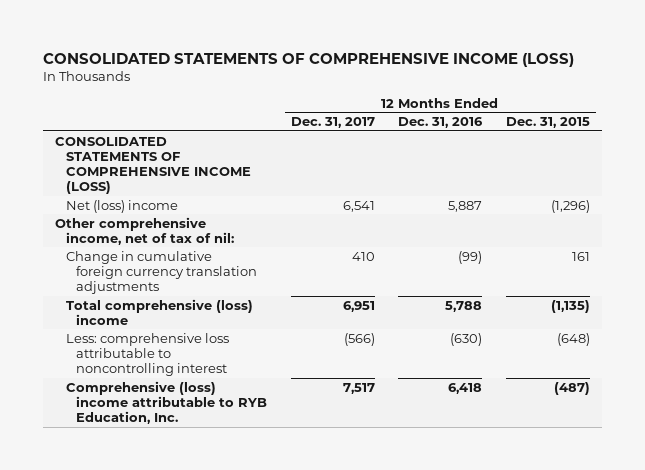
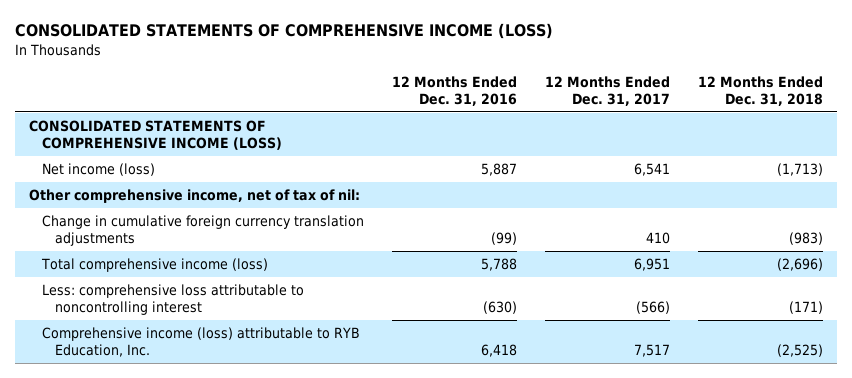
[506,116,591,128] Dec. 31, 2015 -> none
none -> [698,76,824,106] 12 Months Ended Dec. 31, 2018
[65,199,178,213] Net (loss) income -> [41,163,155,177] Net income (loss)
[65,298,253,325] Total comprehensive (loss) income -> [40,258,268,273] Total comprehensive income (loss)
[65,380,268,424] Comprehensive (loss) income attributable to RYB Education, Inc. -> [41,327,360,357] Comprehensive income (loss) attributable to RYB Education, Inc.

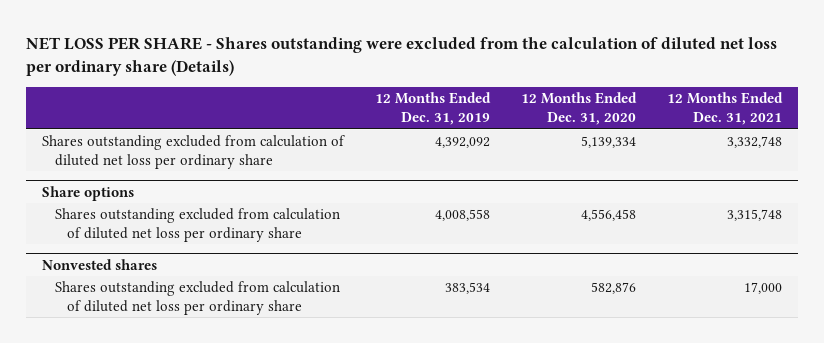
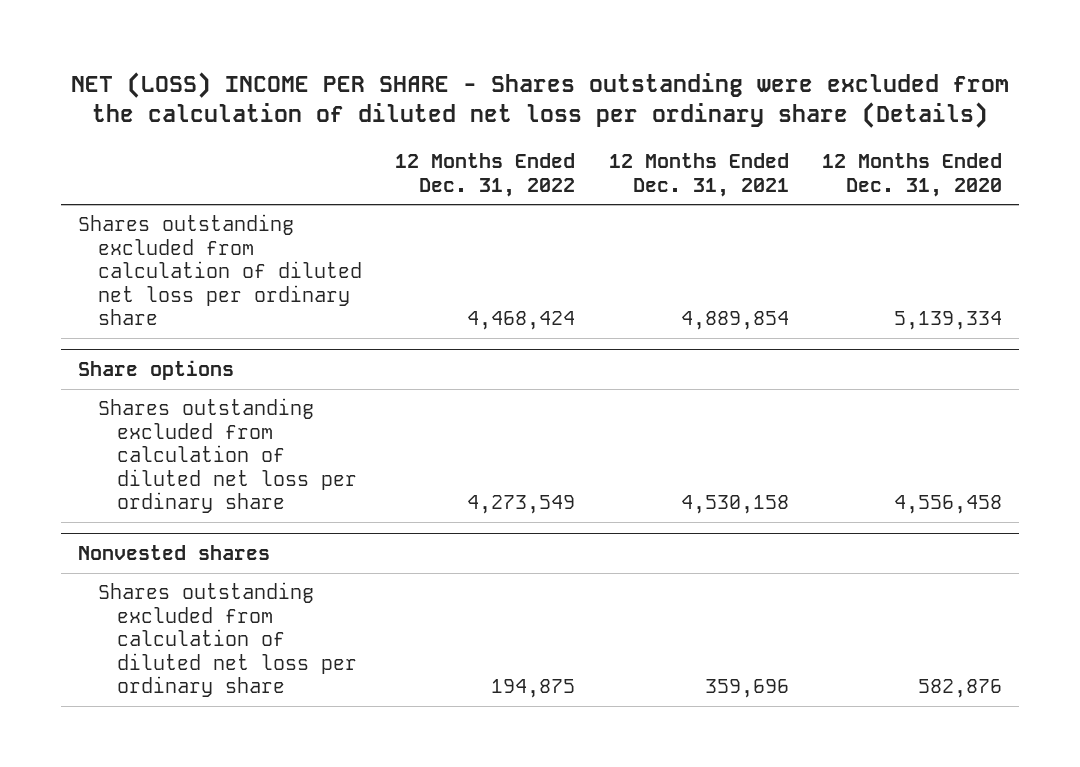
[26,37,778,77] NET LOSS PER SHARE - Shares outstanding were excluded from the calculation of diluted net loss per ordinary share (Details) -> [70,71,1009,129] NET (LOSS) INCOME PER SHARE - Shares outstanding were excluded from the calculation of diluted net loss per ordinary share (Details)
[374,92,491,126] 12 Months Ended Dec. 31, 2019 -> none
none -> [395,153,576,197] 12 Months Ended Dec. 31, 2022
[727,136,783,149] 3,332,748 -> [680,311,789,331] 4,889,854
[727,209,783,222] 3,315,748 -> [680,495,789,515] 4,530,158
[744,282,783,295] 17,000 -> [704,679,789,699] 359,696

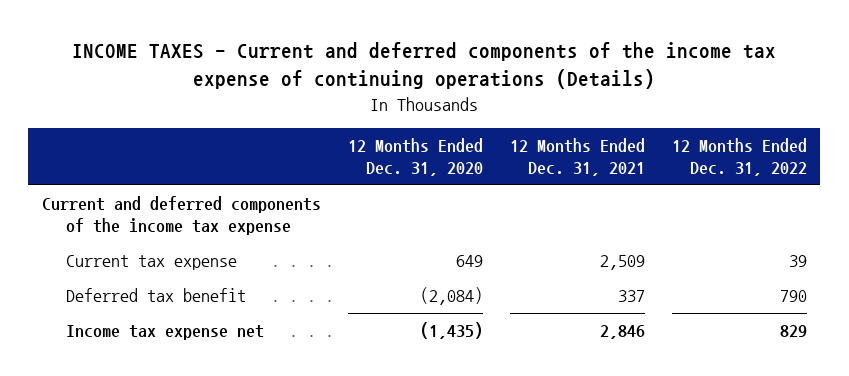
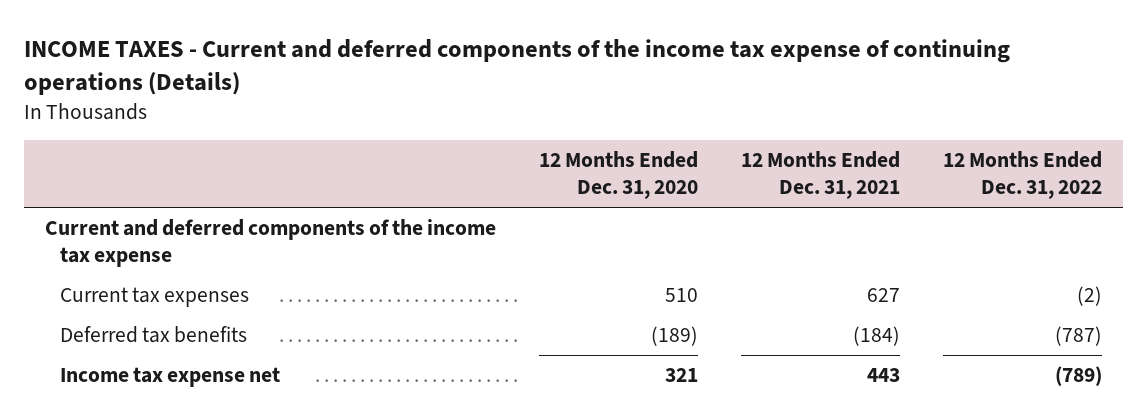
[66,255,238,271] Current tax expense -> [60,286,250,307] Current tax expenses
[455,255,483,268] 649 -> [665,287,699,302] 510
[599,255,645,271] 2,509 -> [866,287,900,302] 627
[788,255,807,268] 39 -> [1076,285,1102,306] (2)
[66,288,247,303] Deferred tax benefit -> [60,325,248,343] Deferred tax benefits
[419,287,483,306] (2,084) -> [651,325,699,346] (189)
[617,290,645,303] 337 -> [852,325,900,346] (184)
[779,290,807,303] 790 -> [1054,325,1102,346] (787)
[419,322,483,340] (1,435) -> [665,367,699,382] 321
[599,325,645,340] 2,846 -> [866,367,900,382] 443
[779,325,807,338] 829 -> [1054,365,1102,386] (789)

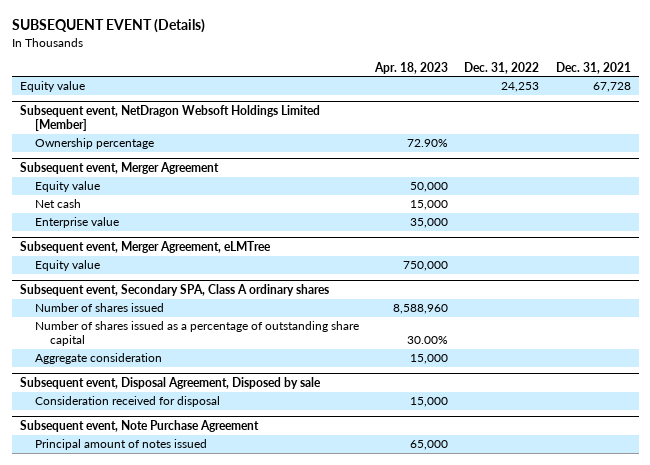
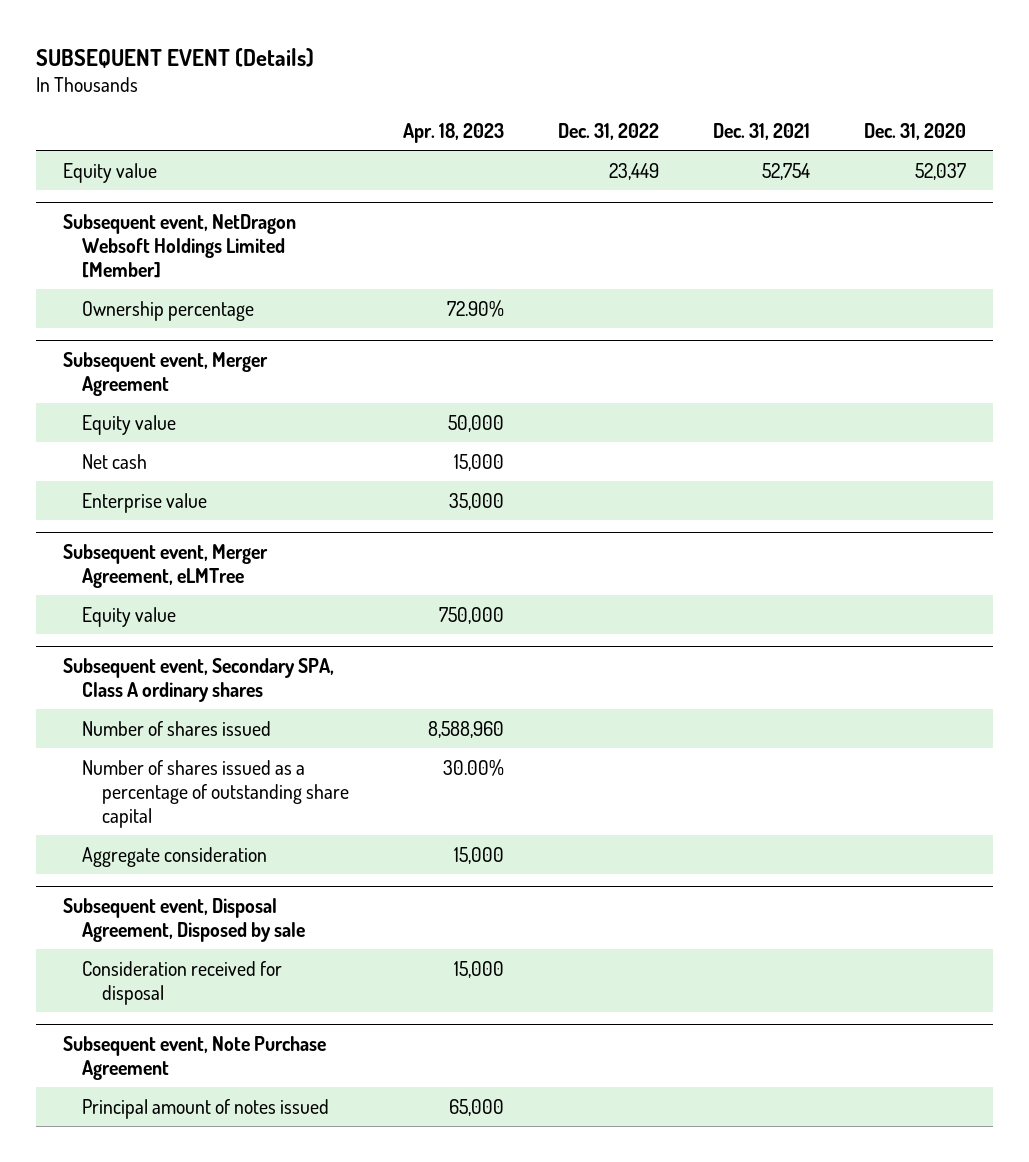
none -> [863,123,966,141] Dec. 31, 2020
[501,82,540,93] 24,253 -> [608,162,659,180] 23,449
[592,82,631,93] 67,728 -> [761,162,810,180] 52,754

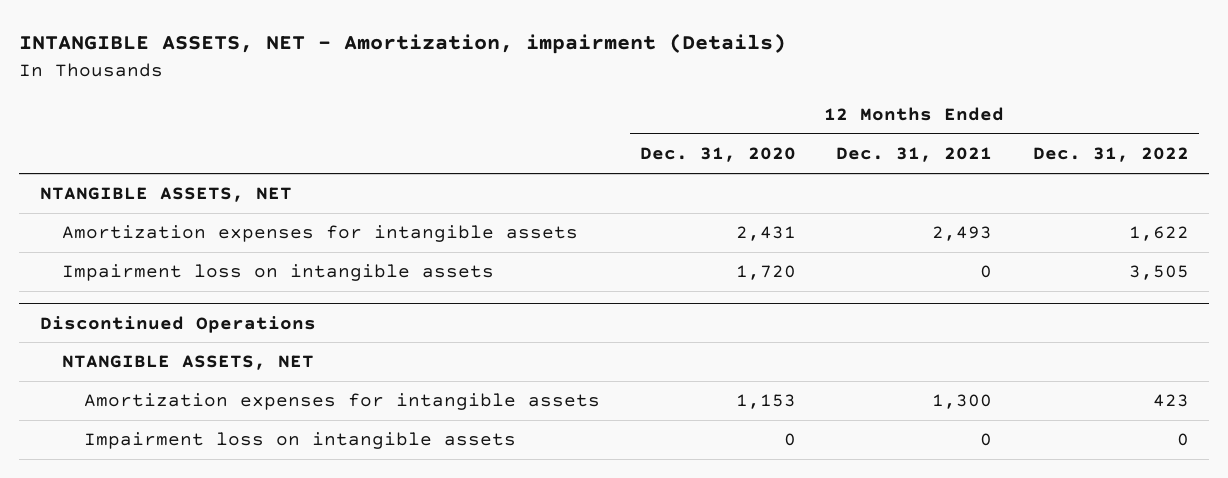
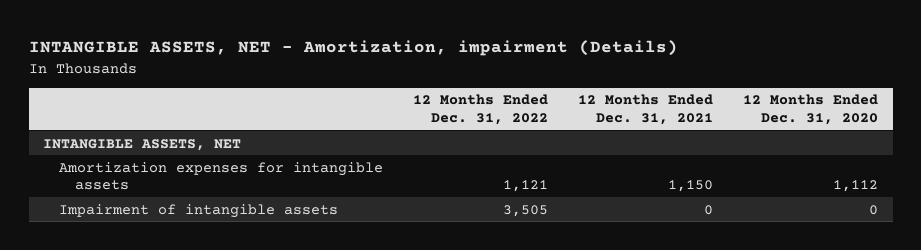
[39,315,316,333] Discontinued Operations -> none
[61,355,314,371] NTANGIBLE ASSETS, NET -> none
[83,393,600,411] Amortization expenses for intangible assets -> none
[83,432,516,450] Impairment loss on intangible assets -> none
[39,187,292,203] NTANGIBLE ASSETS, NET -> [43,138,242,151] INTANGIBLE ASSETS, NET
[735,226,796,242] 2,431 -> [832,180,878,193] 1,112
[932,226,993,242] 2,493 -> [667,180,713,193] 1,150
[1128,226,1189,242] 1,622 -> [503,180,549,193] 1,121
[61,264,494,282] Impairment loss on intangible assets -> [59,203,339,218] Impairment of intangible assets
[735,265,796,281] 1,720 -> [868,204,878,215] 0

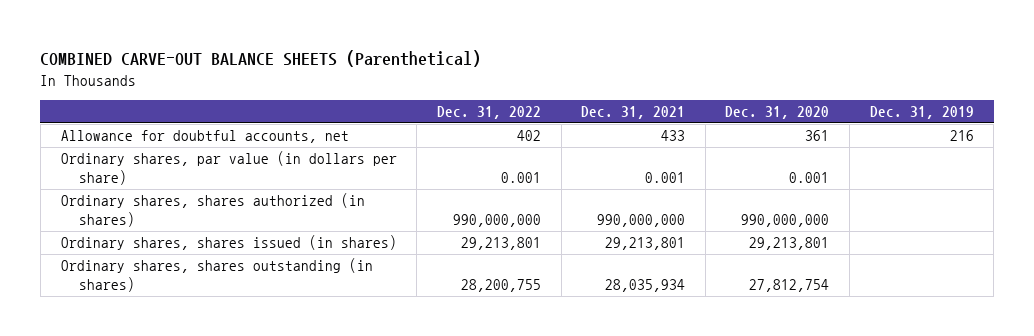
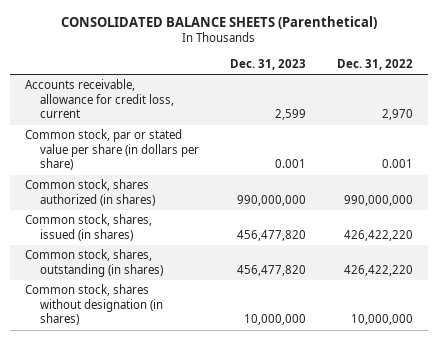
[40,50,482,68] COMBINED CARVE-OUT BALANCE SHEETS (Parenthetical) -> [60,16,377,30] CONSOLIDATED BALANCE SHEETS (Parenthetical)
[581,106,686,120] Dec. 31, 2021 -> none
[725,106,830,120] Dec. 31, 2020 -> none
[869,106,974,120] Dec. 31, 2019 -> none
none -> [229,59,306,71] Dec. 31, 2023
[60,130,349,144] Allowance for doubtful accounts, net -> [25,79,174,119] Accounts receivable, allowance for credit loss, current
[516,130,541,142] 402 -> [381,109,413,121] 2,970
[60,151,397,186] Ordinary shares, par value (in dollars per share) -> [25,129,199,171] Common stock, par or stated value per share (in dollars per share)
[60,193,365,228] Ordinary shares, shares authorized (in shares) -> [25,179,155,206] Common stock, shares authorized (in shares)
[60,235,397,251] Ordinary shares, shares issued (in shares) -> [25,214,153,241] Common stock, shares, issued (in shares)
[460,237,541,251] 29,213,801 -> [343,229,413,241] 426,422,220
[60,258,373,293] Ordinary shares, shares outstanding (in shares) -> [25,249,163,277] Common stock, shares, outstanding (in shares)
[460,279,541,293] 28,200,755 -> [343,264,413,276] 426,422,220
none -> [25,284,163,326] Common stock, shares without designation (in shares)

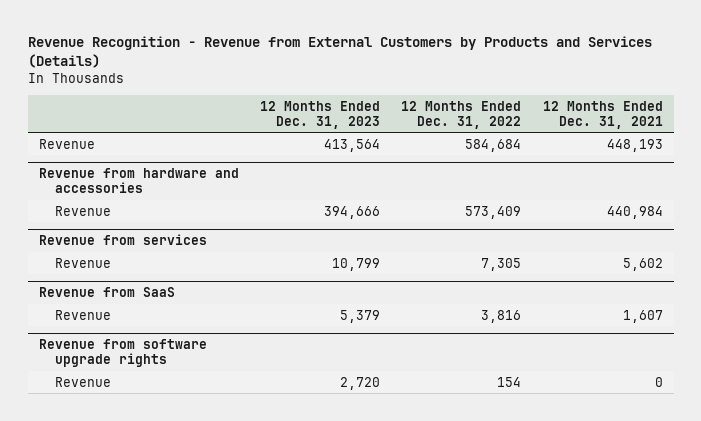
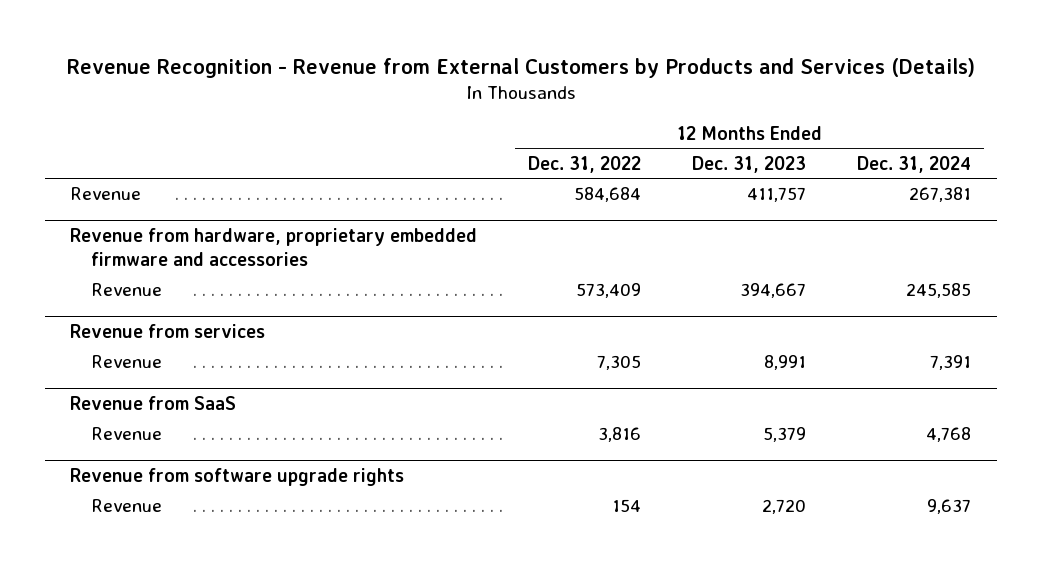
[542,100,663,129] 12 Months Ended Dec. 31, 2021 -> none
none -> [857,155,972,173] Dec. 31, 2024
[324,138,381,152] 413,564 -> [747,187,807,203] 411,757
[38,168,239,194] Revenue from hardware and accessories -> [70,228,478,266] Revenue from hardware, proprietary embedded firmware and accessories
[324,205,381,219] 394,666 -> [740,283,807,299] 394,667
[332,257,381,271] 10,799 -> [764,355,807,371] 8,991

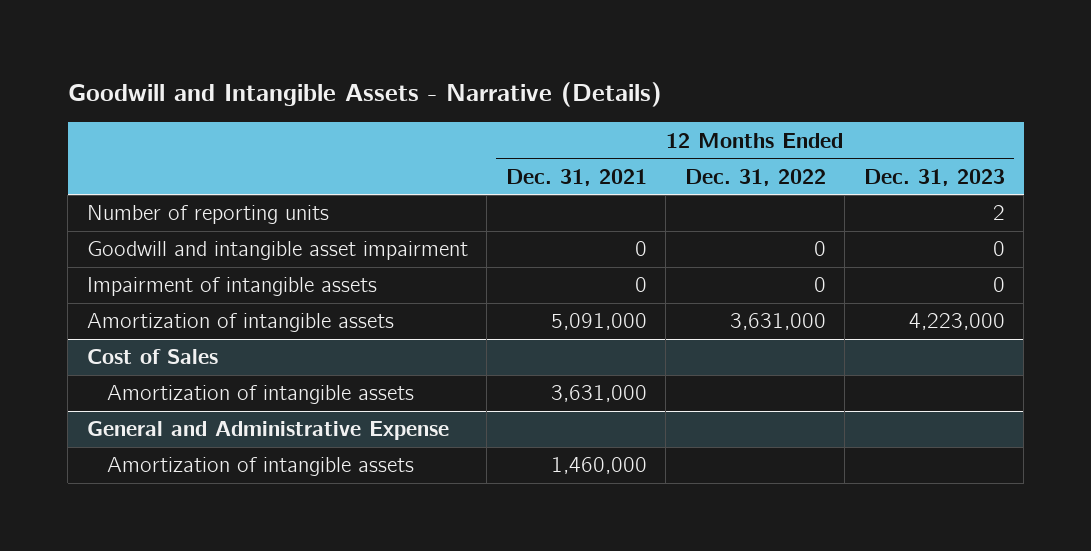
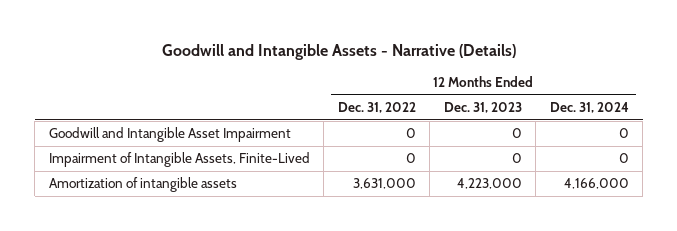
[505,168,647,186] Dec. 31, 2021 -> none
none -> [549,101,629,113] Dec. 31, 2024
[86,205,329,225] Number of reporting units -> none
[86,241,468,261] Goodwill and intangible asset impairment -> [48,127,291,143] Goodwill and Intangible Asset Impairment
[86,277,377,297] Impairment of intangible assets -> [48,152,310,168] Impairment of Intangible Assets, Finite-Lived
[86,349,218,365] Cost of Sales -> none
[106,385,414,405] Amortization of intangible assets -> none
[86,421,449,441] General and Administrative Expense -> none
[106,457,414,477] Amortization of intangible assets -> none

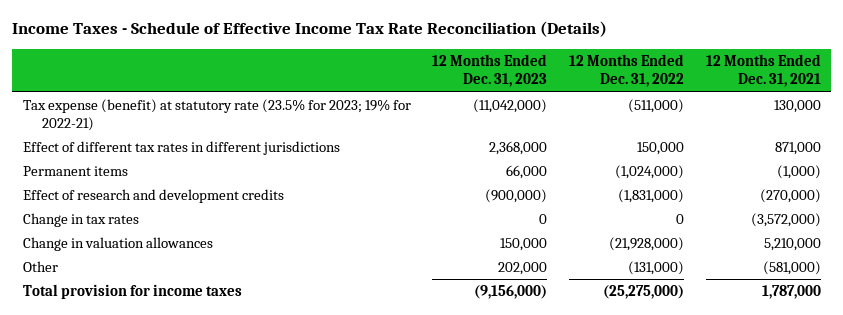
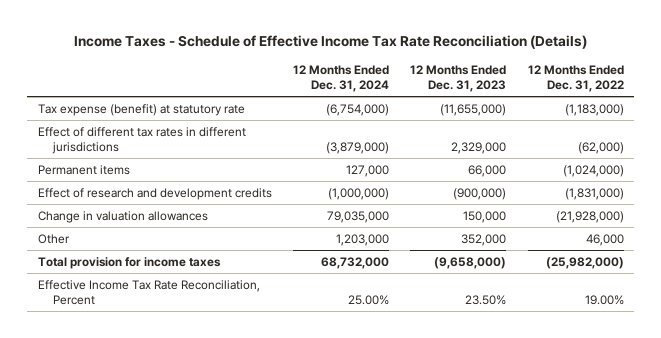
[705,54,821,88] 12 Months Ended Dec. 31, 2021 -> none
none -> [292,64,389,93] 12 Months Ended Dec. 31, 2024
[22,99,411,132] Tax expense (benefit) at statutory rate (23.5% for 2023; 19% for 2022-21) -> [37,103,245,116] Tax expense (benefit) at statutory rate
[473,99,548,114] (11,042,000) -> [440,103,507,116] (11,655,000)
[627,99,684,114] (511,000) -> [564,103,624,116] (1,183,000)
[489,141,548,156] 2,368,000 -> [451,142,507,155] 2,329,000
[636,142,684,156] 150,000 -> [577,142,624,155] (62,000)
[22,213,139,228] Change in tax rates -> none
[498,262,548,276] 202,000 -> [461,233,507,246] 352,000
[627,261,684,276] (131,000) -> [585,233,624,246] 46,000
[474,285,548,300] (9,156,000) -> [434,256,507,269] (9,658,000)
[602,285,684,300] (25,275,000) -> [545,256,624,269] (25,982,000)
none -> [37,279,260,306] Effective Income Tax Rate Reconciliation, Percent

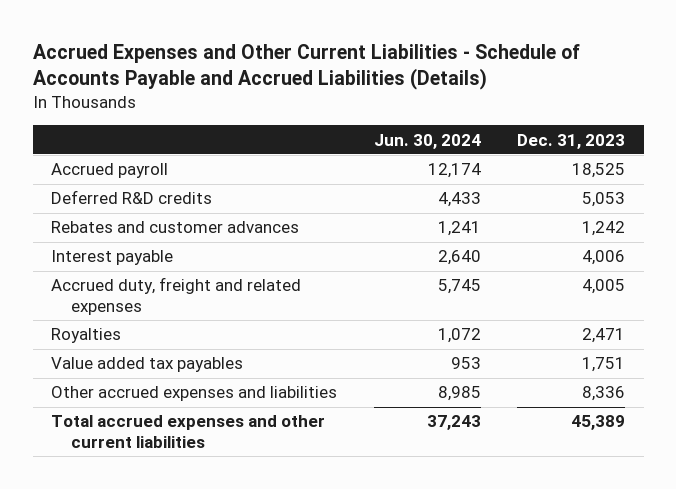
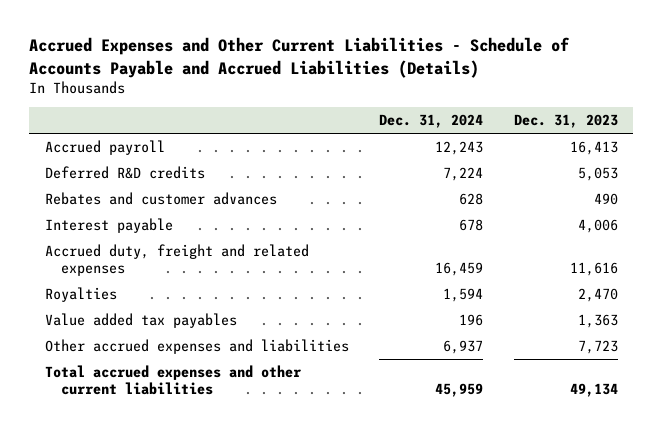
[373,133,481,149] Jun. 30, 2024 -> none
none -> [379,114,484,129] Dec. 31, 2024
[572,163,626,179] 18,525 -> [569,140,618,155] 16,413
[582,221,626,237] 1,242 -> [593,192,618,205] 490
[582,279,626,295] 4,005 -> [569,262,618,277] 11,616
[582,328,626,344] 2,471 -> [577,287,618,302] 2,470
[582,357,626,373] 1,751 -> [577,313,618,328] 1,363
[582,386,626,402] 8,336 -> [577,339,618,354] 7,723
[571,415,626,431] 45,389 -> [569,383,618,398] 49,134

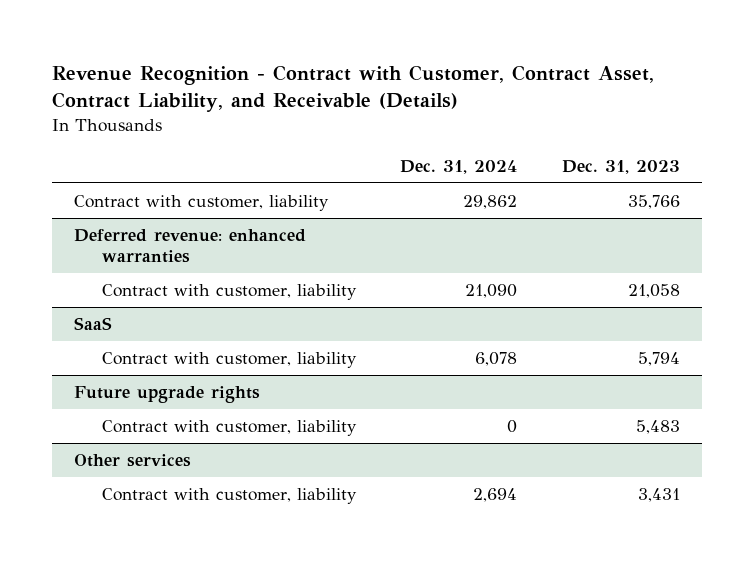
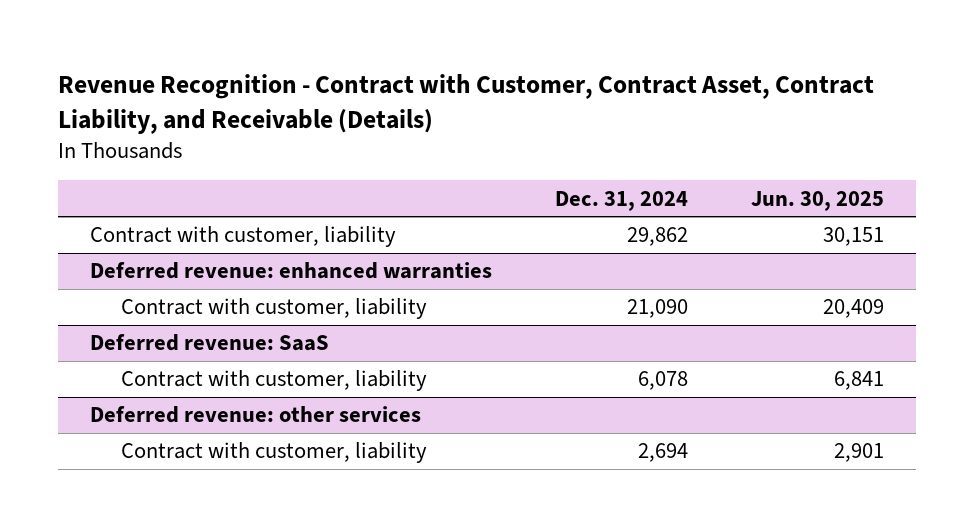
[561,159,680,174] Dec. 31, 2023 -> none
none -> [751,190,885,211] Jun. 30, 2025
[74,317,113,331] SaaS -> [89,334,329,352] Deferred revenue: SaaS
[74,386,261,404] Future upgrade rights -> none
[102,420,358,437] Contract with customer, liability -> none
[74,454,192,468] Other services -> [89,406,421,424] Deferred revenue: other services

